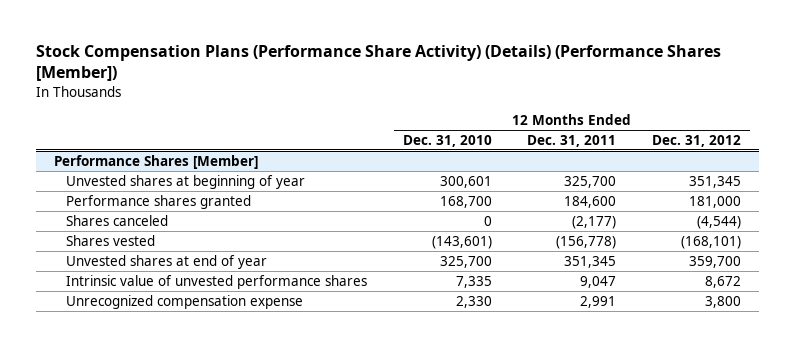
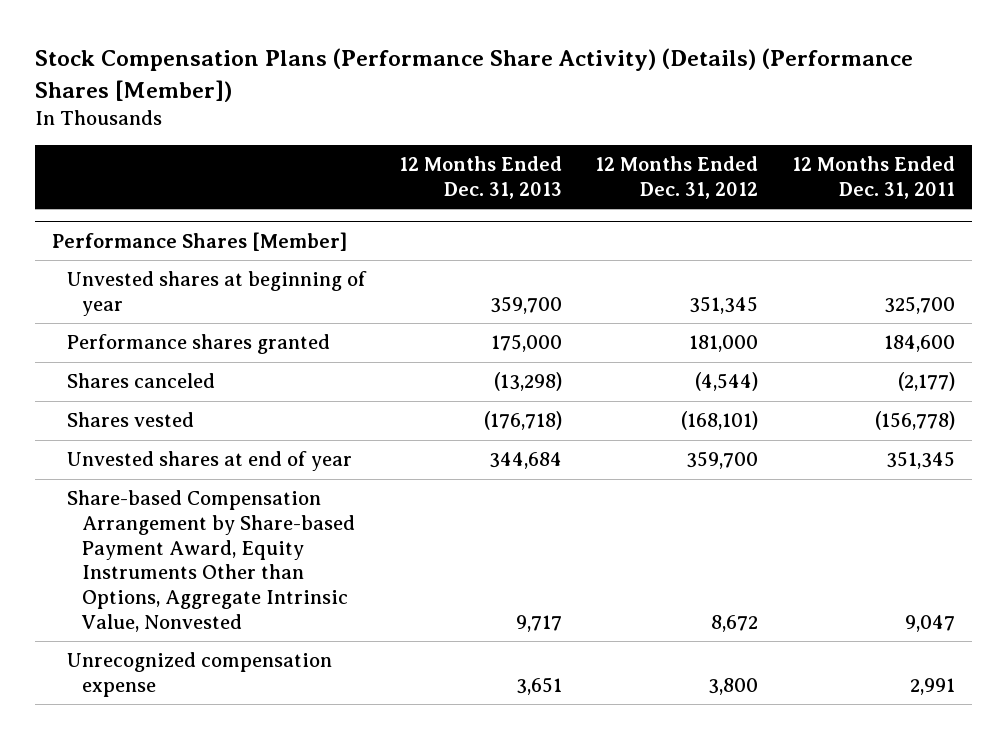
[402,134,492,147] Dec. 31, 2010 -> none
none -> [398,156,562,200] 12 Months Ended Dec. 31, 2013
[66,274,368,289] Intrinsic value of unvested performance shares -> [66,490,355,632] Share-based Compensation Arrangement by Share-based Payment Award, Equity Instruments Other than Options, Aggregate Intrinsic Value, Nonvested

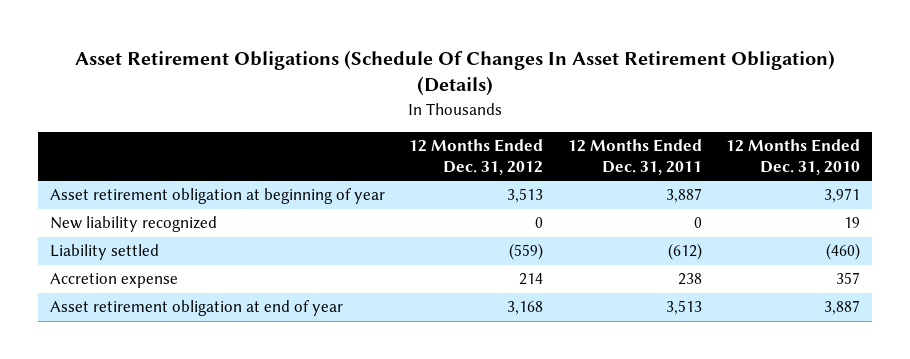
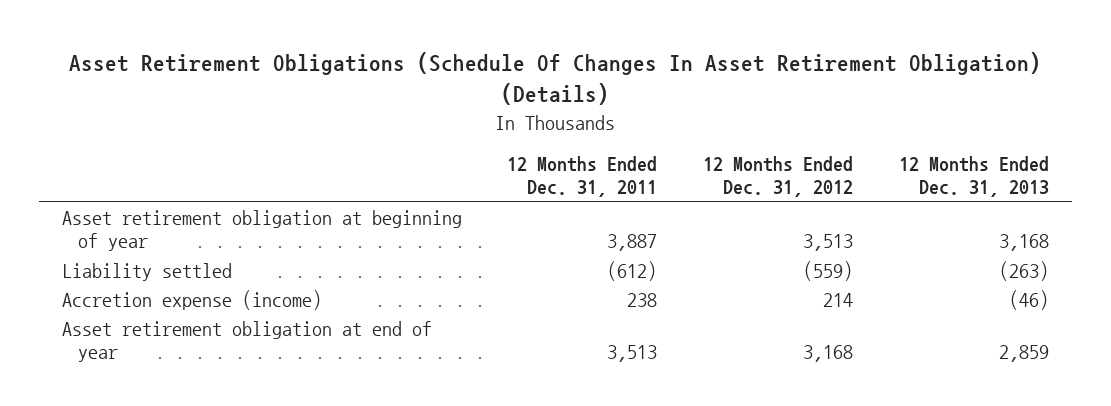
[725,139,860,176] 12 Months Ended Dec. 31, 2010 -> none
none -> [899,155,1050,198] 12 Months Ended Dec. 31, 2013
[50,216,218,233] New liability recognized -> none
[50,273,179,289] Accretion expense -> [61,290,322,311] Accretion expense (income)

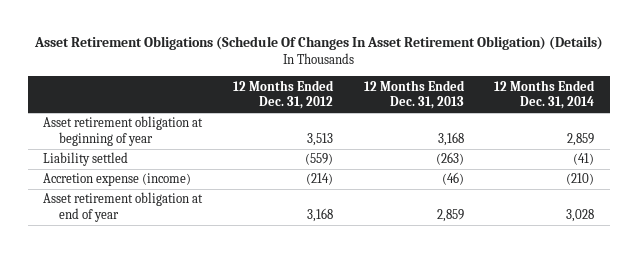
[507,155,658,198] 12 Months Ended Dec. 31, 2011 -> none
none -> [494,79,596,110] 12 Months Ended Dec. 31, 2014
[823,293,854,308] 214 -> [306,173,334,186] (214)

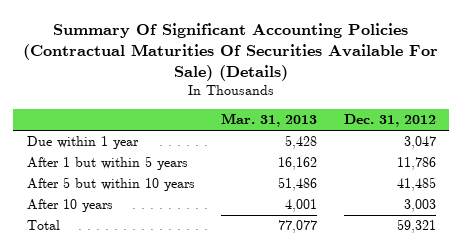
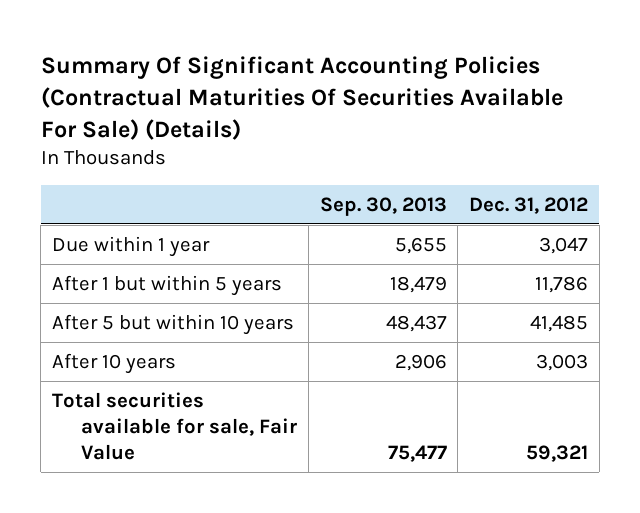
[221,113,318,128] Mar. 31, 2013 -> none
none -> [319,196,447,216] Sep. 30, 2013
[26,220,60,231] Total -> [52,391,297,461] Total securities available for sale, Fair Value

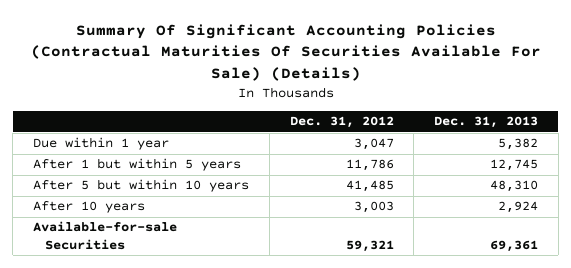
[319,196,447,216] Sep. 30, 2013 -> none
none -> [434,116,539,129] Dec. 31, 2013
[52,391,297,461] Total securities available for sale, Fair Value -> [33,221,178,250] Available-for-sale Securities

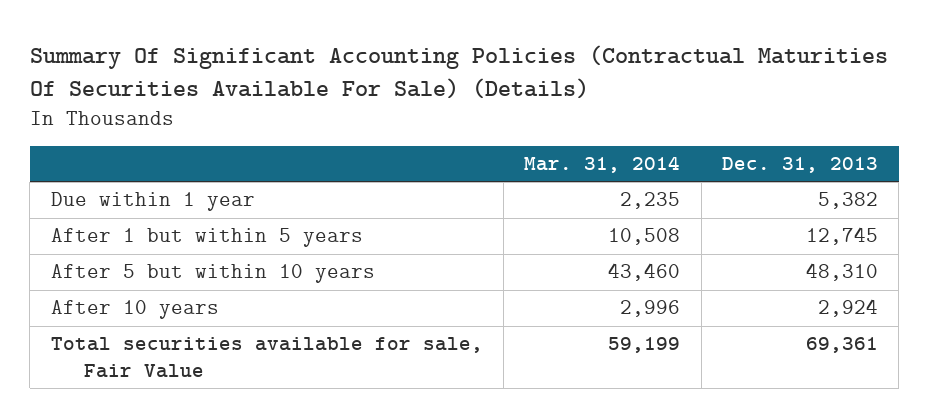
[289,116,394,129] Dec. 31, 2012 -> none
none -> [524,156,681,174] Mar. 31, 2014
[33,221,178,250] Available-for-sale Securities -> [50,337,483,379] Total securities available for sale, Fair Value

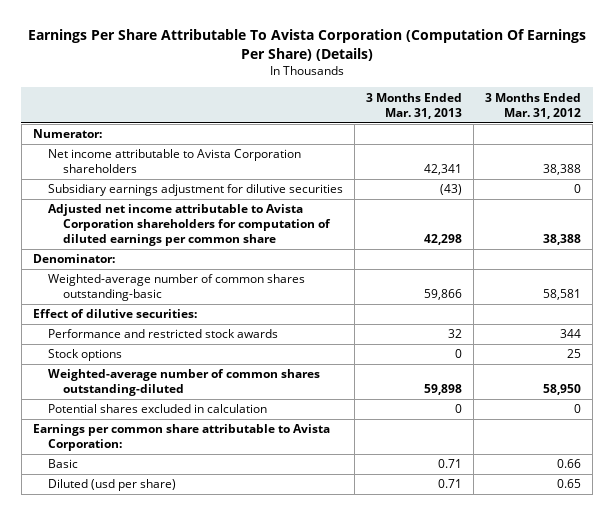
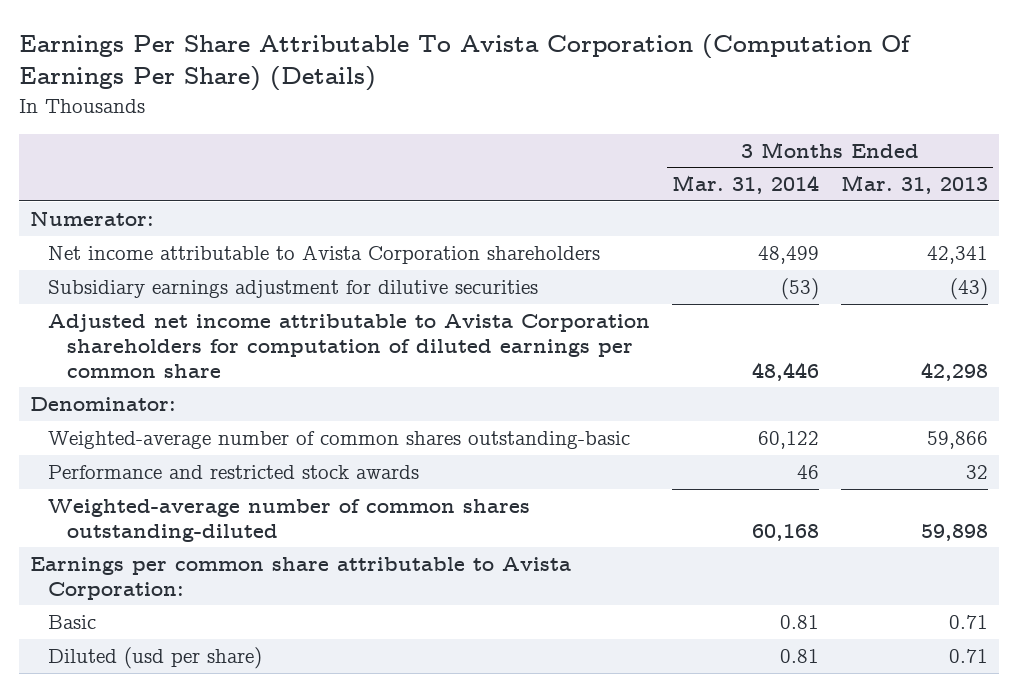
[485,92,582,119] 3 Months Ended Mar. 31, 2012 -> none
none -> [672,175,820,195] Mar. 31, 2014
[32,309,197,319] Effect of dilutive securities: -> none
[47,349,122,362] Stock options -> none
[47,404,267,414] Potential shares excluded in calculation -> none

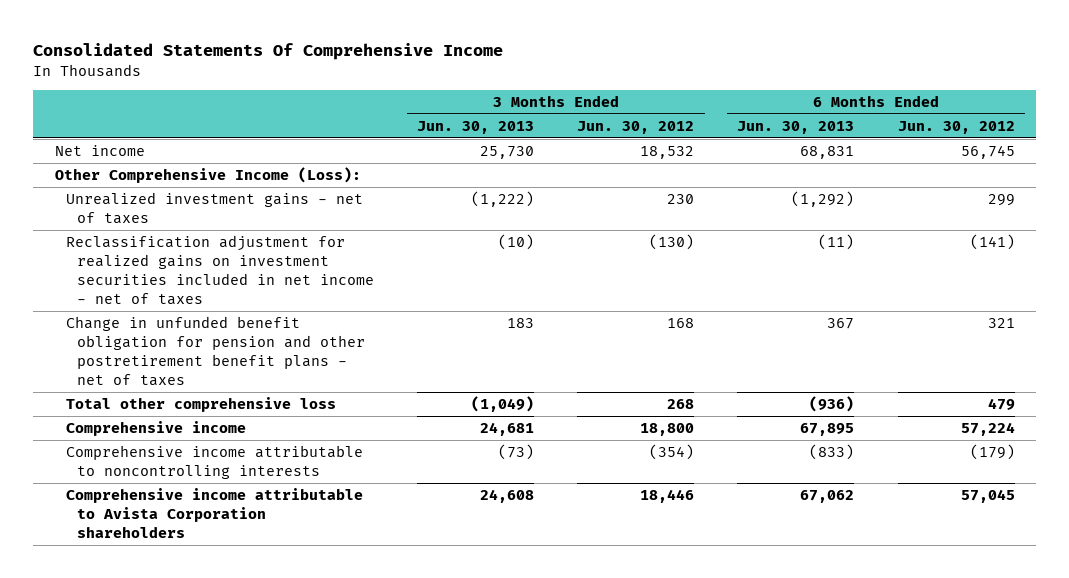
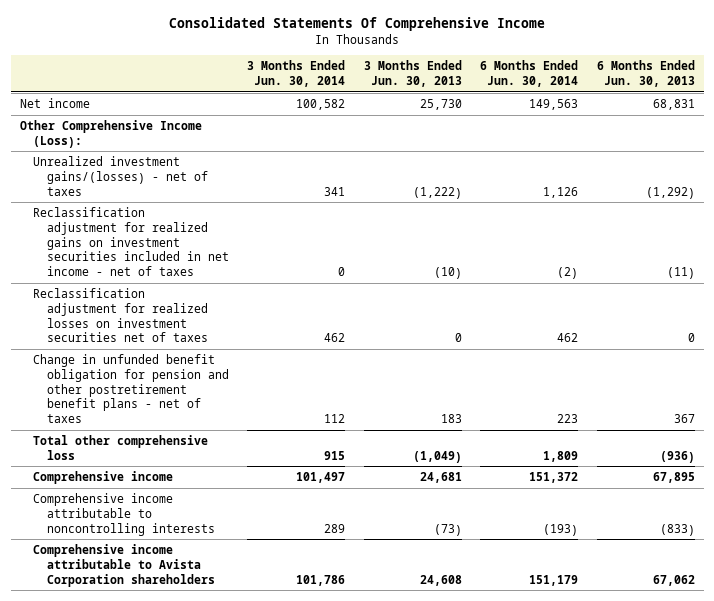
[577,121,695,135] Jun. 30, 2012 -> none
[897,121,1015,135] Jun. 30, 2012 -> none
none -> [247,60,346,88] 3 Months Ended Jun. 30, 2014
none -> [480,60,579,88] 6 Months Ended Jun. 30, 2014
[66,192,364,224] Unrealized investment gains - net of taxes -> [33,155,208,196] Unrealized investment gains/(losses) - net of taxes
none -> [33,287,208,343] Reclassification adjustment for realized losses on investment securities net of taxes

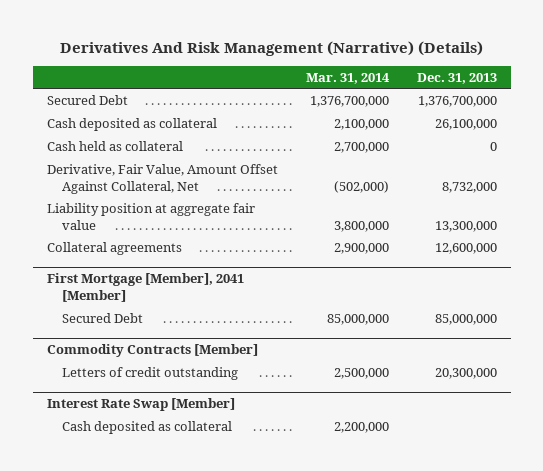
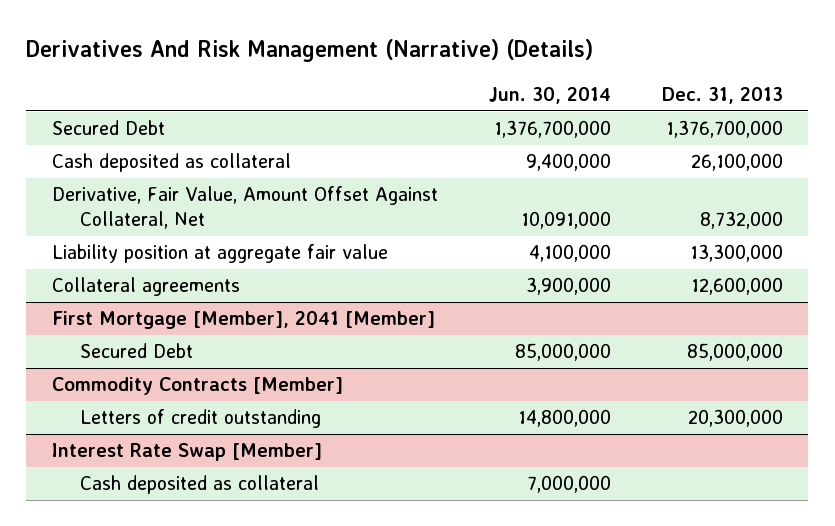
[305,72,390,84] Mar. 31, 2014 -> none
none -> [488,86,611,104] Jun. 30, 2014
[46,141,183,152] Cash held as collateral -> none

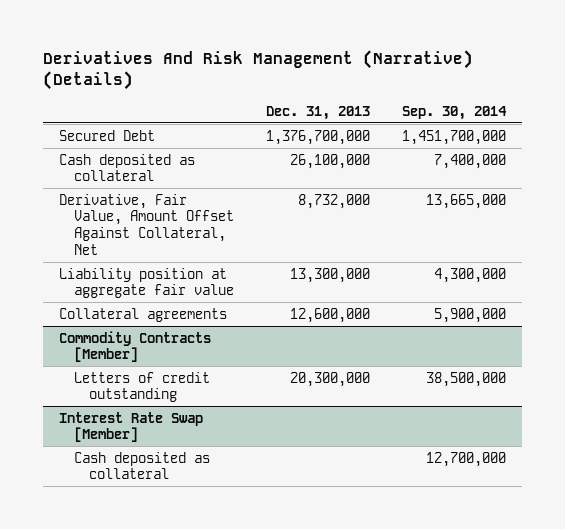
[488,86,611,104] Jun. 30, 2014 -> none
none -> [402,105,508,120] Sep. 30, 2014
[51,311,435,330] First Mortgage [Member], 2041 [Member] -> none
[79,343,193,359] Secured Debt -> none

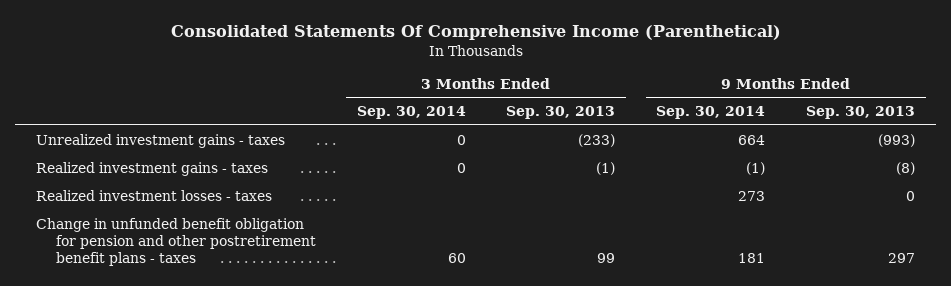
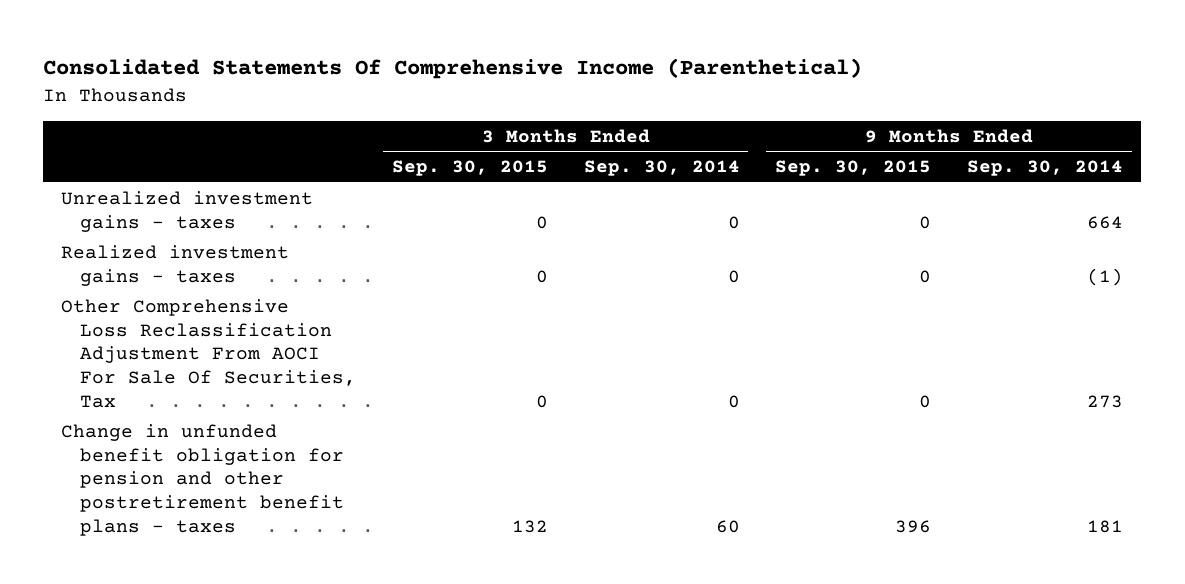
[506,106,616,120] Sep. 30, 2013 -> none
[806,106,916,120] Sep. 30, 2013 -> none
none -> [391,160,548,177] Sep. 30, 2015
none -> [775,160,932,177] Sep. 30, 2015
[35,189,272,201] Realized investment losses - taxes -> none
none -> [61,299,356,408] Other Comprehensive Loss Reclassification Adjustment From AOCI For Sale Of Securities, Tax

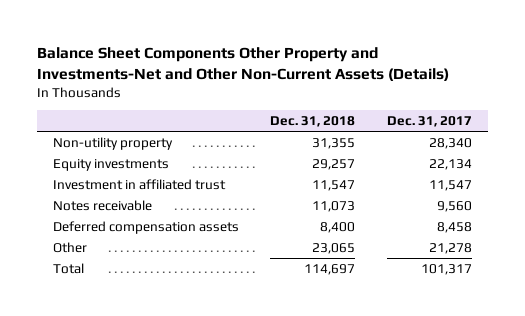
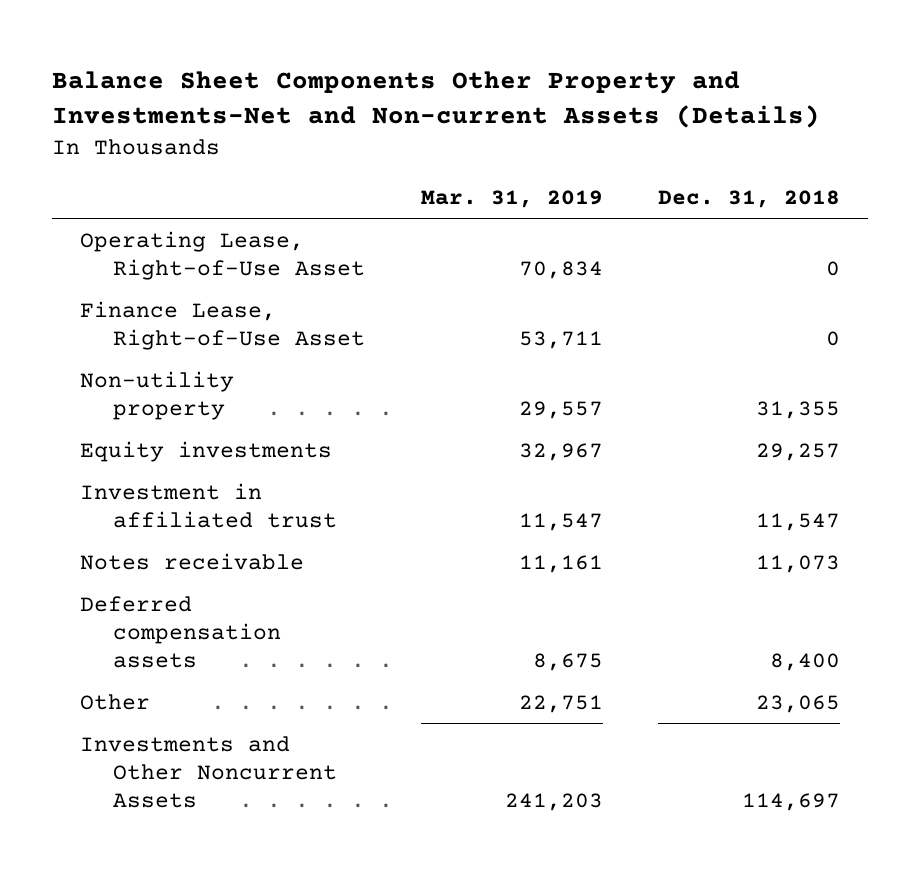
[37,46,450,81] Balance Sheet Components Other Property and Investments-Net and Other Non-Current Assets (Details) -> [52,70,821,129] Balance Sheet Components Other Property and Investments-Net and Non-current Assets (Details)
[386,115,472,127] Dec. 31, 2017 -> none
none -> [420,190,603,209] Mar. 31, 2019
none -> [80,230,365,280] Operating Lease, Right-of-Use Asset
none -> [80,300,365,350] Finance Lease, Right-of-Use Asset
[52,262,84,274] Total -> [80,735,337,809] Investments and Other Noncurrent Assets

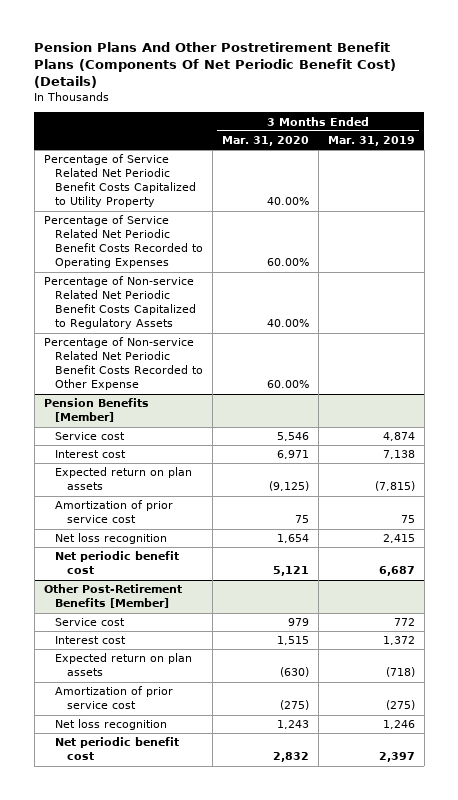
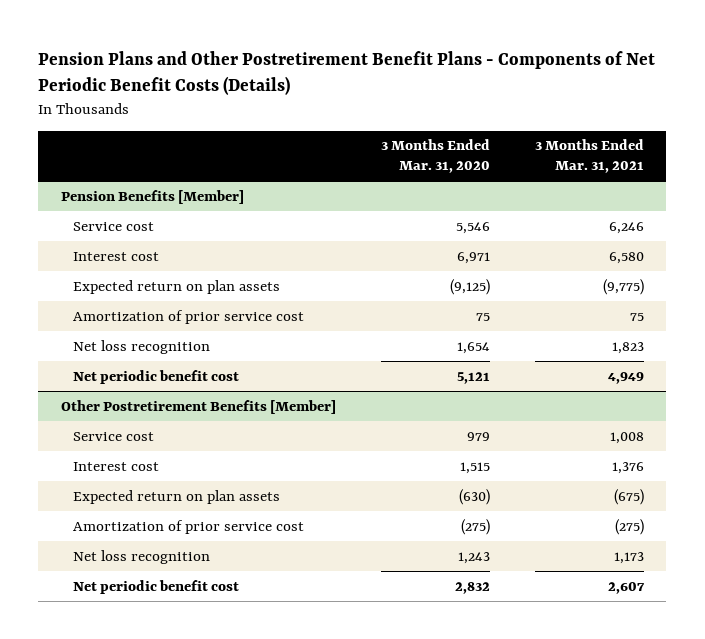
[34,41,397,89] Pension Plans And Other Postretirement Benefit Plans (Components Of Net Periodic Benefit Cost) (Details) -> [38,50,656,95] Pension Plans and Other Postretirement Benefit Plans - Components of Net Periodic Benefit Costs (Details)
[327,136,415,147] Mar. 31, 2019 -> none
none -> [534,139,644,174] 3 Months Ended Mar. 31, 2021
[43,154,197,208] Percentage of Service Related Net Periodic Benefit Costs Capitalized to Utility Property -> none
[43,215,204,269] Percentage of Service Related Net Periodic Benefit Costs Recorded to Operating Expenses -> none
[43,276,197,330] Percentage of Non-service Related Net Periodic Benefit Costs Capitalized to Regulatory Assets -> none
[43,337,204,391] Percentage of Non-service Related Net Periodic Benefit Costs Recorded to Other Expense -> none
[43,584,182,609] Other Post-Retirement Benefits [Member] -> [60,399,336,414] Other Postretirement Benefits [Member]

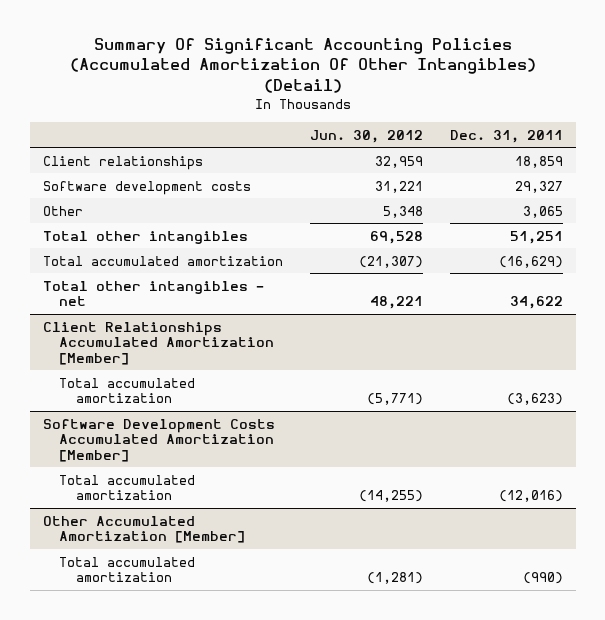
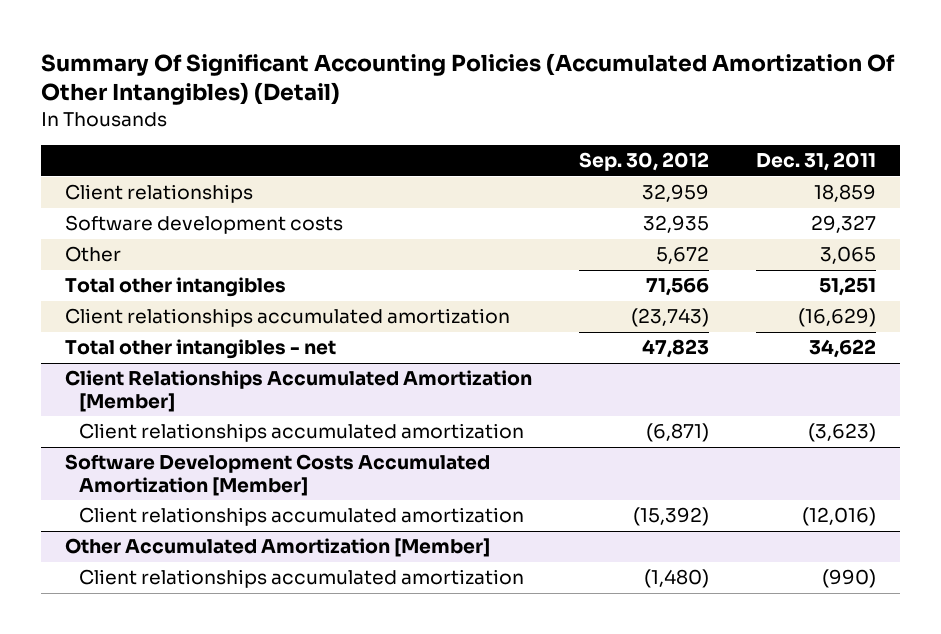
[309,129,423,143] Jun. 30, 2012 -> none
none -> [578,152,709,172] Sep. 30, 2012
[42,255,283,266] Total accumulated amortization -> [64,308,510,328] Client relationships accumulated amortization
[59,377,196,404] Total accumulated amortization -> [79,423,525,443] Client relationships accumulated amortization
[59,474,196,501] Total accumulated amortization -> [79,507,525,527] Client relationships accumulated amortization
[59,556,196,583] Total accumulated amortization -> [79,569,525,589] Client relationships accumulated amortization

